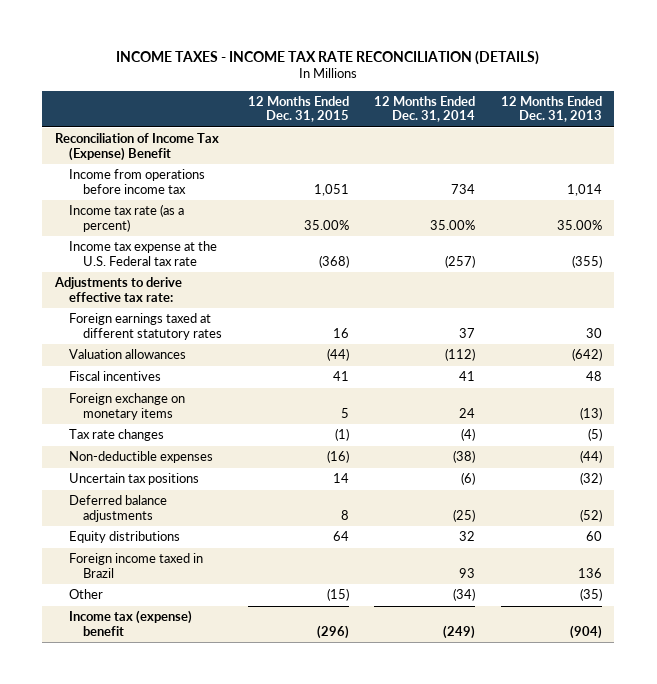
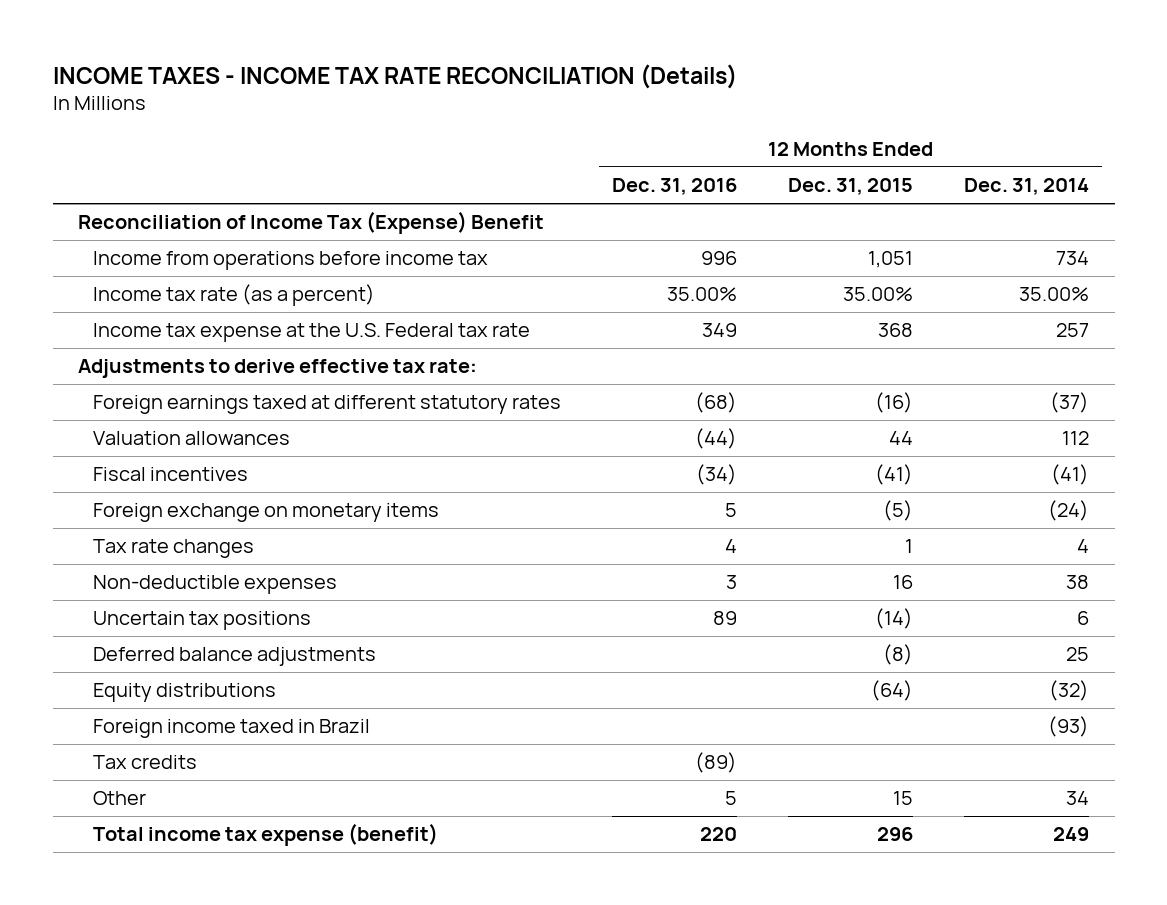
[116,50,540,65] INCOME TAXES - INCOME TAX RATE RECONCILIATION (DETAILS) -> [52,63,737,89] INCOME TAXES - INCOME TAX RATE RECONCILIATION (Details)
[500,95,602,123] 12 Months Ended Dec. 31, 2013 -> none
none -> [612,178,738,196] Dec. 31, 2016
[318,254,349,268] (368) -> [878,323,914,338] 368
[445,254,476,268] (257) -> [1056,323,1090,338] 257
[332,327,349,338] 16 -> [875,392,914,414] (16)
[459,327,476,338] 37 -> [1050,392,1090,414] (37)
[326,348,349,362] (44) -> [889,431,914,446] 44
[445,348,476,362] (112) -> [1062,431,1090,446] 112
[332,371,349,382] 41 -> [875,464,914,486] (41)
[459,371,476,382] 41 -> [1051,464,1090,486] (41)
[340,407,349,418] 5 -> [883,500,914,522] (5)
[459,407,476,418] 24 -> [1048,500,1090,522] (24)
[334,428,349,442] (1) -> [905,539,914,554] 1
[461,428,476,442] (4) -> [1077,539,1090,554] 4
[326,450,349,464] (16) -> [893,575,914,590] 16
[453,450,476,464] (38) -> [1066,575,1090,590] 38
[332,473,349,484] 14 -> [875,608,914,630] (14)
[461,472,476,486] (6) -> [1077,611,1090,626] 6
[340,509,349,520] 8 -> [883,644,914,666] (8)
[453,508,476,522] (25) -> [1066,647,1090,662] 25
[332,531,349,542] 64 -> [871,680,914,702] (64)
[459,531,476,542] 32 -> [1049,680,1090,702] (32)
[459,567,476,578] 93 -> [1048,716,1090,738] (93)
none -> [93,755,198,770] Tax credits
[326,588,349,602] (15) -> [893,791,914,806] 15
[453,588,476,602] (34) -> [1066,791,1090,806] 34
[69,610,193,636] Income tax (expense) benefit -> [93,823,439,847] Total income tax expense (benefit)
[316,624,349,639] (296) -> [877,827,914,842] 296
[443,624,476,639] (249) -> [1053,827,1090,842] 249

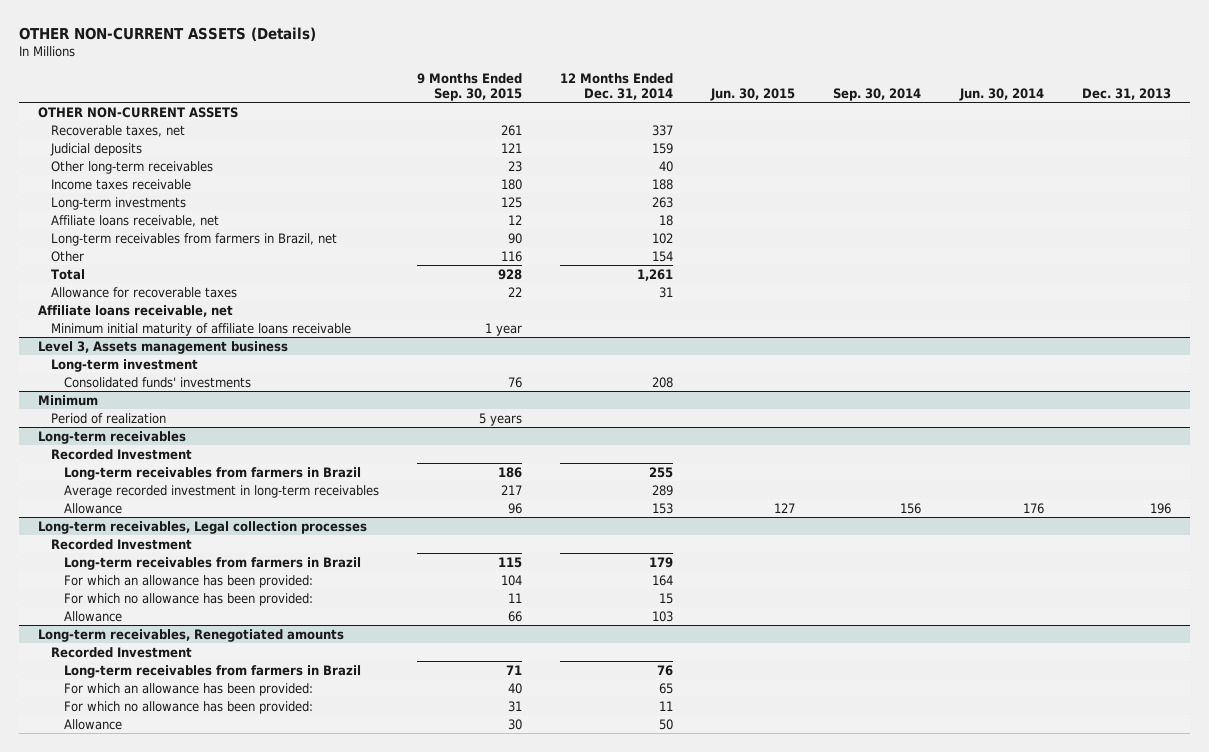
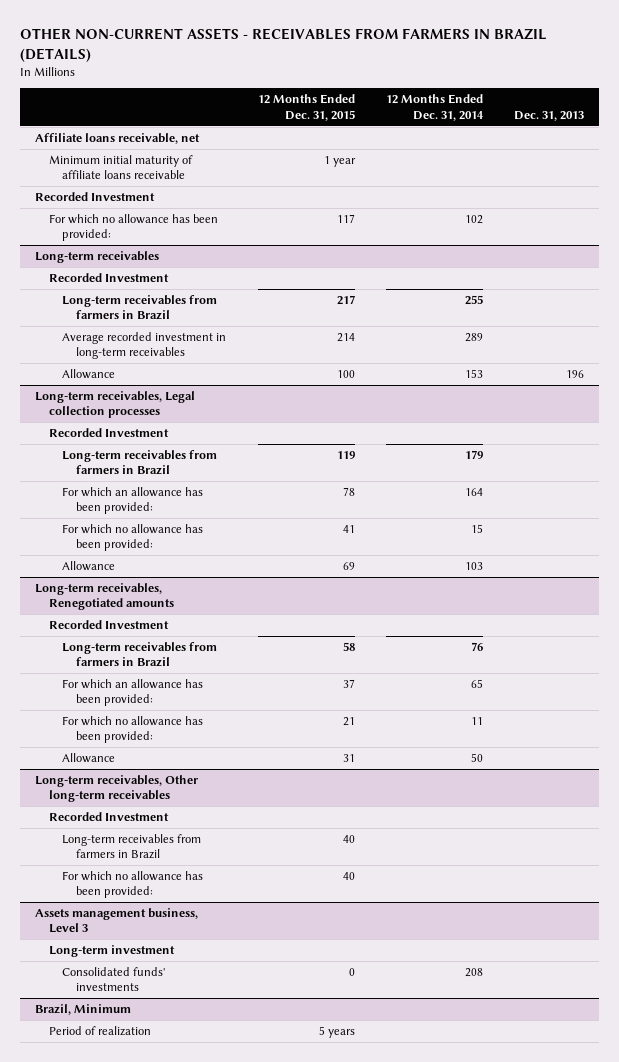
[19,26,317,41] OTHER NON-CURRENT ASSETS (Details) -> [19,28,547,62] OTHER NON-CURRENT ASSETS - RECEIVABLES FROM FARMERS IN BRAZIL (DETAILS)
[417,72,523,101] 9 Months Ended Sep. 30, 2015 -> none
[710,87,796,101] Jun. 30, 2015 -> none
[833,87,922,101] Sep. 30, 2014 -> none
[958,87,1044,101] Jun. 30, 2014 -> none
none -> [257,94,355,121] 12 Months Ended Dec. 31, 2015
[38,106,239,118] OTHER NON-CURRENT ASSETS -> none
[51,124,186,137] Recoverable taxes, net -> none
[50,142,143,156] Judicial deposits -> none
[51,160,214,174] Other long-term receivables -> none
[51,178,192,190] Income taxes receivable -> none
[51,196,187,210] Long-term investments -> none
[51,214,220,227] Affiliate loans receivable, net -> none
[51,232,338,246] Long-term receivables from farmers in Brazil, net -> none
[51,250,85,262] Other -> none
[51,268,86,280] Total -> none
[51,286,238,298] Allowance for recoverable taxes -> none
[38,340,289,354] Level 3, Assets management business -> none
[51,358,199,372] Long-term investment -> none
[64,376,252,388] Consolidated funds' investments -> none
[38,394,99,406] Minimum -> none
[51,412,167,424] Period of realization -> none
none -> [35,192,156,202] Recorded Investment
none -> [48,214,218,242] For which no allowance has been provided:
none -> [35,775,199,803] Long-term receivables, Other long-term receivables
none -> [48,812,169,822] Recorded Investment
none -> [62,834,202,860] Long-term receivables from farmers in Brazil
none -> [62,871,204,899] For which no allowance has been provided:
none -> [35,908,199,934] Assets management business, Level 3
none -> [48,945,175,958] Long-term investment
none -> [62,967,166,992] Consolidated funds' investments
none -> [35,1004,132,1016] Brazil, Minimum
none -> [48,1026,151,1037] Period of realization

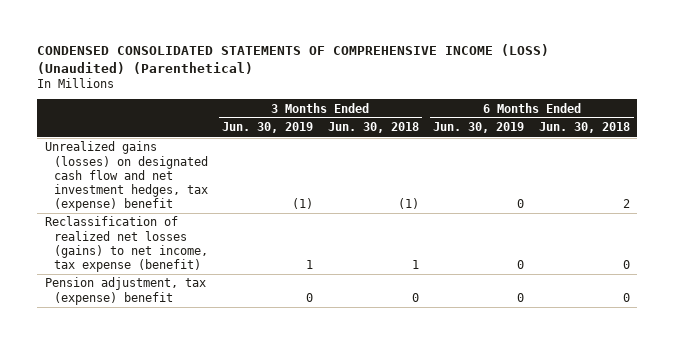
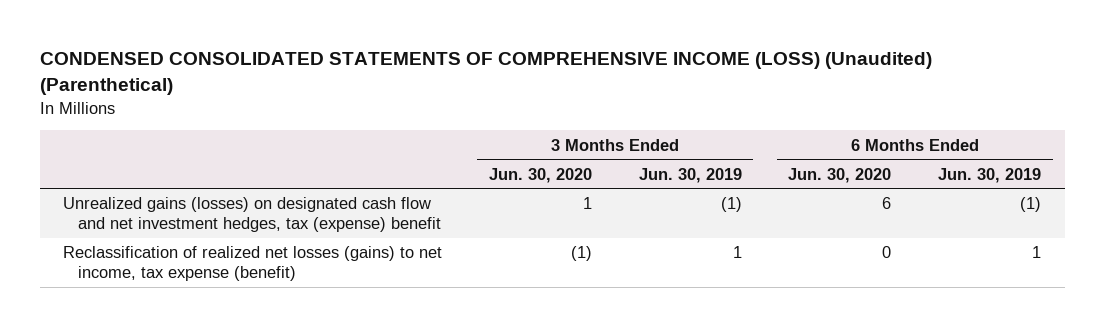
[327,122,419,134] Jun. 30, 2018 -> none
[538,122,630,134] Jun. 30, 2018 -> none
none -> [488,167,592,183] Jun. 30, 2020
none -> [788,167,892,183] Jun. 30, 2020
[44,277,206,305] Pension adjustment, tax (expense) benefit -> none
[517,198,525,208] 0 -> [1020,197,1042,213] (1)
[517,259,525,269] 0 -> [1032,246,1042,259] 1

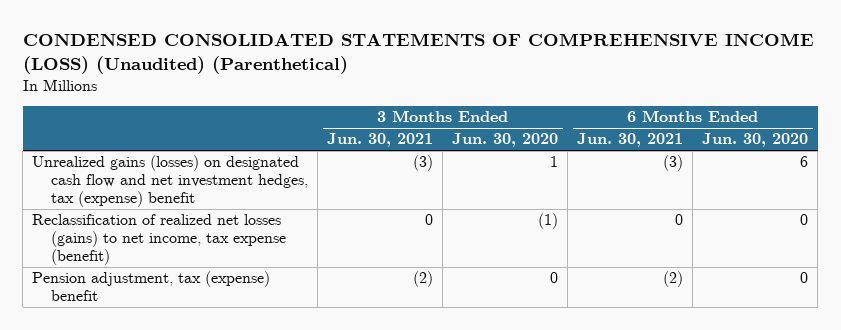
[638,167,742,183] Jun. 30, 2019 -> none
[938,167,1042,183] Jun. 30, 2019 -> none
none -> [327,133,434,148] Jun. 30, 2021
none -> [577,133,684,148] Jun. 30, 2021
none -> [32,271,271,302] Pension adjustment, tax (expense) benefit

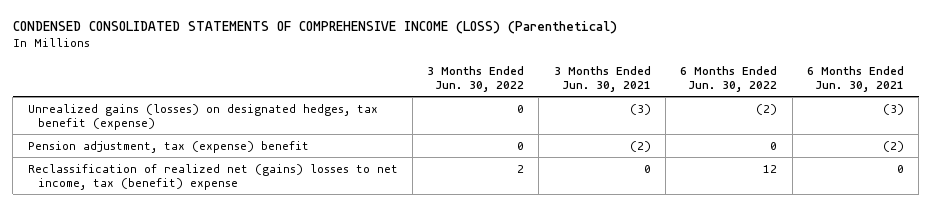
[22,33,814,75] CONDENSED CONSOLIDATED STATEMENTS OF COMPREHENSIVE INCOME (LOSS) (Unaudited) (Parenthetical) -> [12,21,617,35] CONDENSED CONSOLIDATED STATEMENTS OF COMPREHENSIVE INCOME (LOSS) (Parenthetical)
[452,133,559,148] Jun. 30, 2020 -> none
[702,133,809,148] Jun. 30, 2020 -> none
none -> [427,65,525,92] 3 Months Ended Jun. 30, 2022
none -> [680,65,778,92] 6 Months Ended Jun. 30, 2022
[32,214,287,265] Reclassification of realized net losses (gains) to net income, tax expense (benefit) -> none
[32,155,309,207] Unrealized gains (losses) on designated cash flow and net investment hedges, tax (expense) benefit -> [27,103,378,130] Unrealized gains (losses) on designated hedges, tax benefit (expense)
none -> [27,163,398,190] Reclassification of realized net (gains) losses to net income, tax (benefit) expense

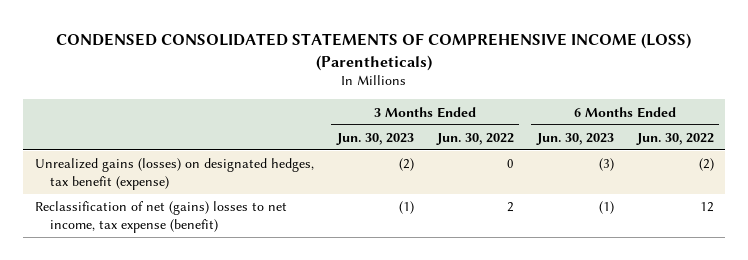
[12,21,617,35] CONDENSED CONSOLIDATED STATEMENTS OF COMPREHENSIVE INCOME (LOSS) (Parenthetical) -> [56,32,692,71] CONDENSED CONSOLIDATED STATEMENTS OF COMPREHENSIVE INCOME (LOSS) (Parentheticals)
[553,65,651,92] 3 Months Ended Jun. 30, 2021 -> none
[806,65,904,92] 6 Months Ended Jun. 30, 2021 -> none
none -> [335,132,414,145] Jun. 30, 2023
none -> [535,132,614,145] Jun. 30, 2023
[27,140,309,153] Pension adjustment, tax (expense) benefit -> none
[27,163,398,190] Reclassification of realized net (gains) losses to net income, tax (benefit) expense -> [34,201,287,233] Reclassification of net (gains) losses to net income, tax expense (benefit)

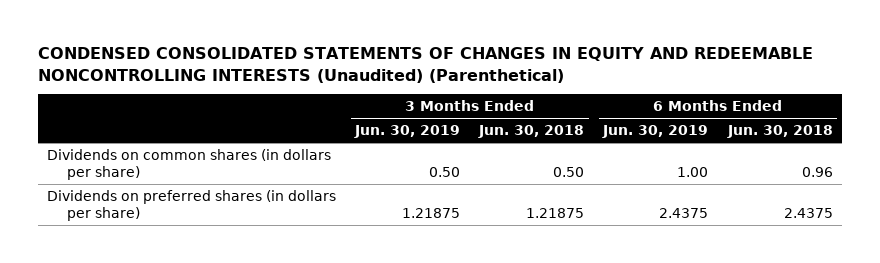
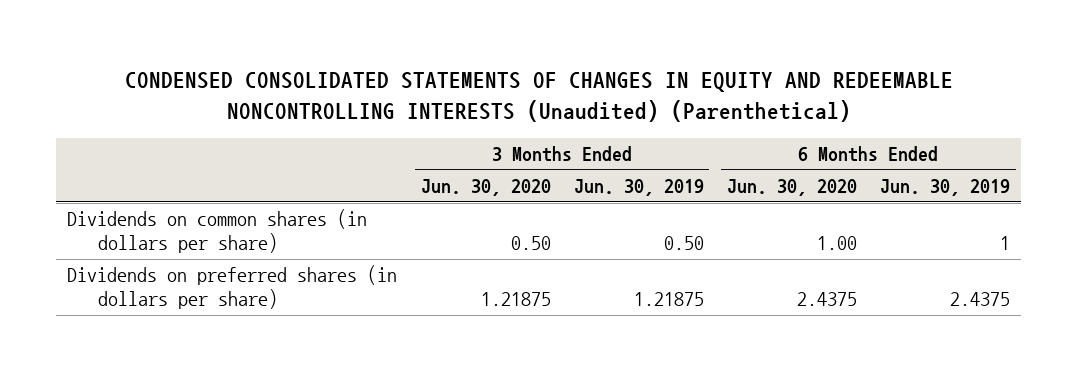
[478,125,585,139] Jun. 30, 2018 -> none
[726,125,833,139] Jun. 30, 2018 -> none
none -> [420,179,551,197] Jun. 30, 2020
none -> [726,179,857,197] Jun. 30, 2020
[677,167,709,178] 1.00 -> [999,236,1010,251] 1

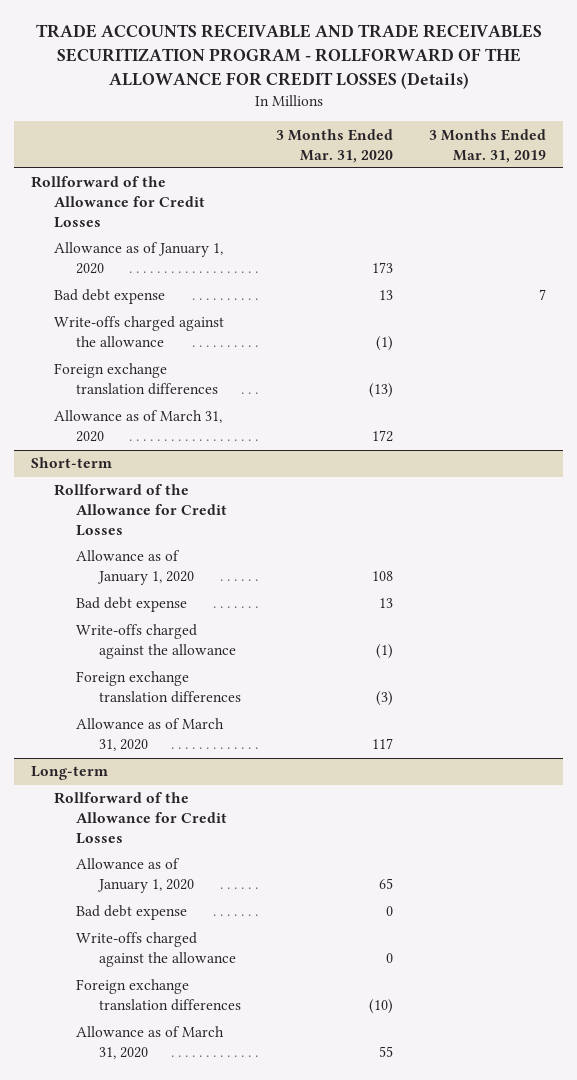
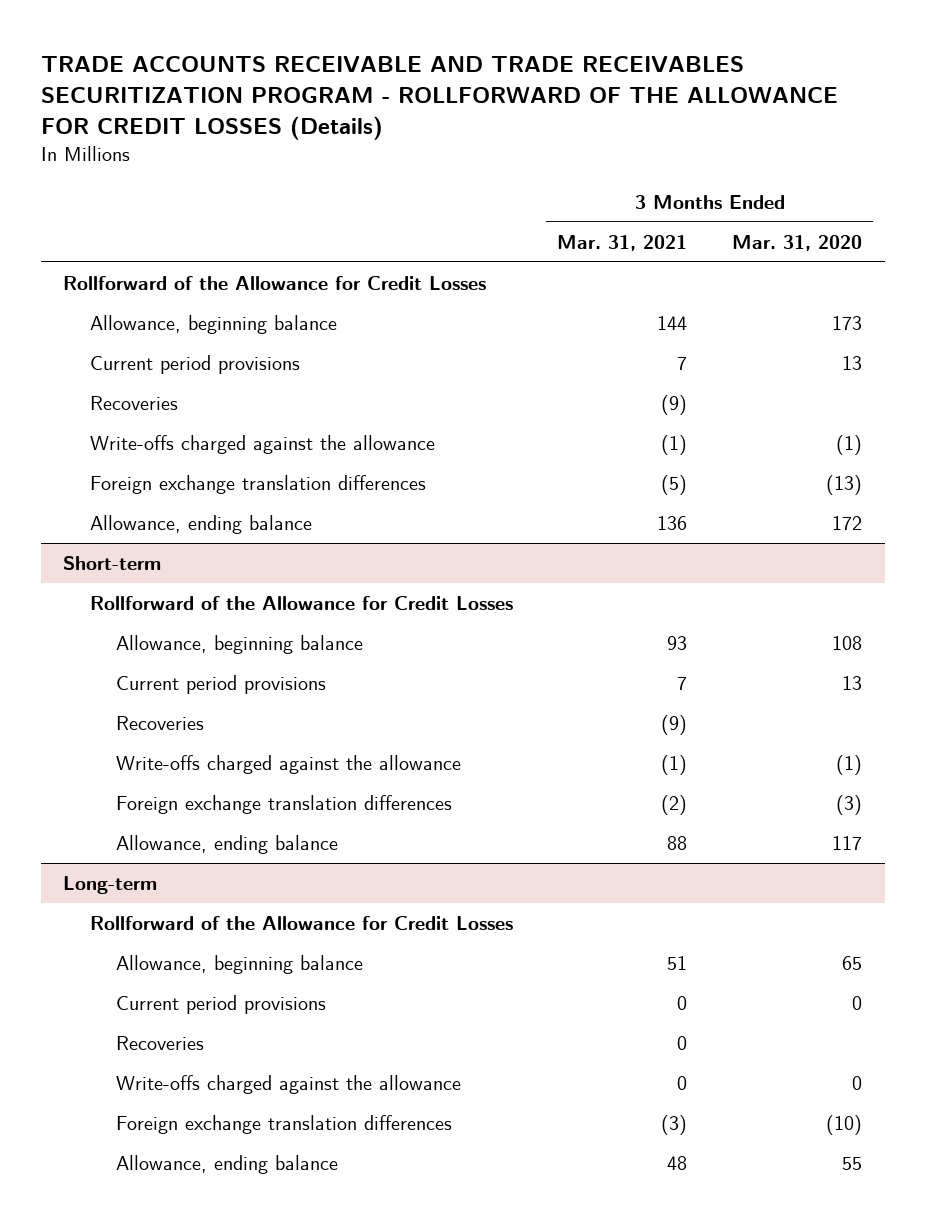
[428,128,546,163] 3 Months Ended Mar. 31, 2019 -> none
none -> [557,234,688,251] Mar. 31, 2021
[53,242,223,275] Allowance as of January 1, 2020 -> [89,315,337,335] Allowance, beginning balance
[53,289,165,305] Bad debt expense -> [89,355,300,375] Current period provisions
none -> [89,396,178,411] Recoveries
[53,410,222,443] Allowance as of March 31, 2020 -> [89,515,312,535] Allowance, ending balance
[76,550,194,586] Allowance as of January 1, 2020 -> [116,635,364,655] Allowance, beginning balance
[76,597,188,613] Bad debt expense -> [116,675,327,695] Current period provisions
none -> [116,716,205,731] Recoveries
[76,718,225,752] Allowance as of March 31, 2020 -> [116,835,339,855] Allowance, ending balance
[76,858,194,894] Allowance as of January 1, 2020 -> [116,955,364,975] Allowance, beginning balance
[76,905,188,921] Bad debt expense -> [116,995,327,1015] Current period provisions
none -> [116,1036,205,1051] Recoveries
[76,1026,225,1060] Allowance as of March 31, 2020 -> [116,1155,339,1175] Allowance, ending balance

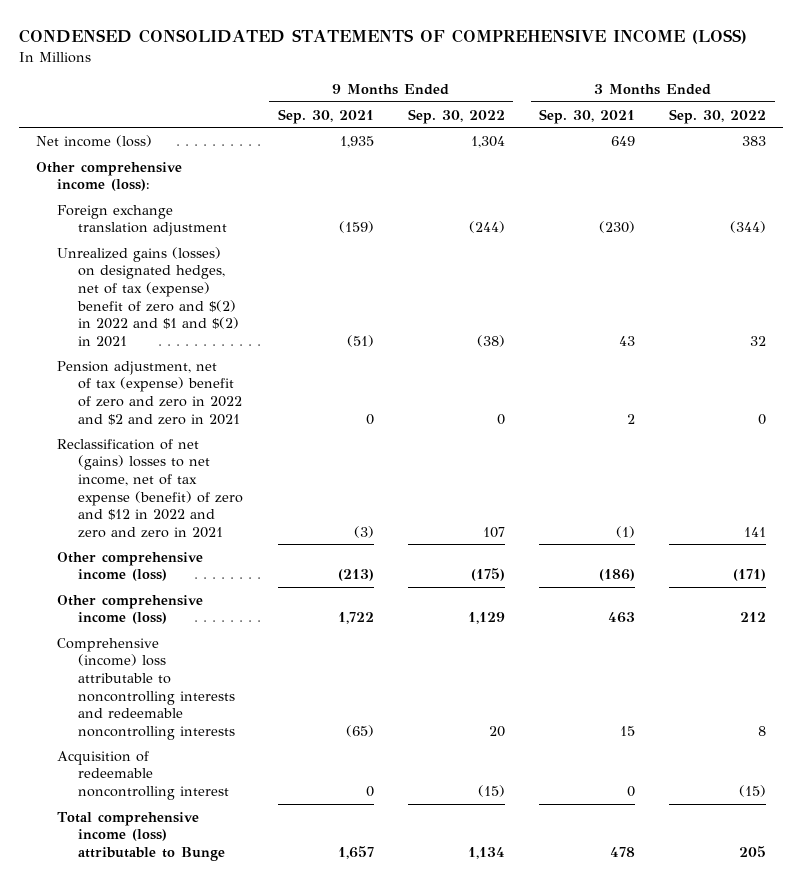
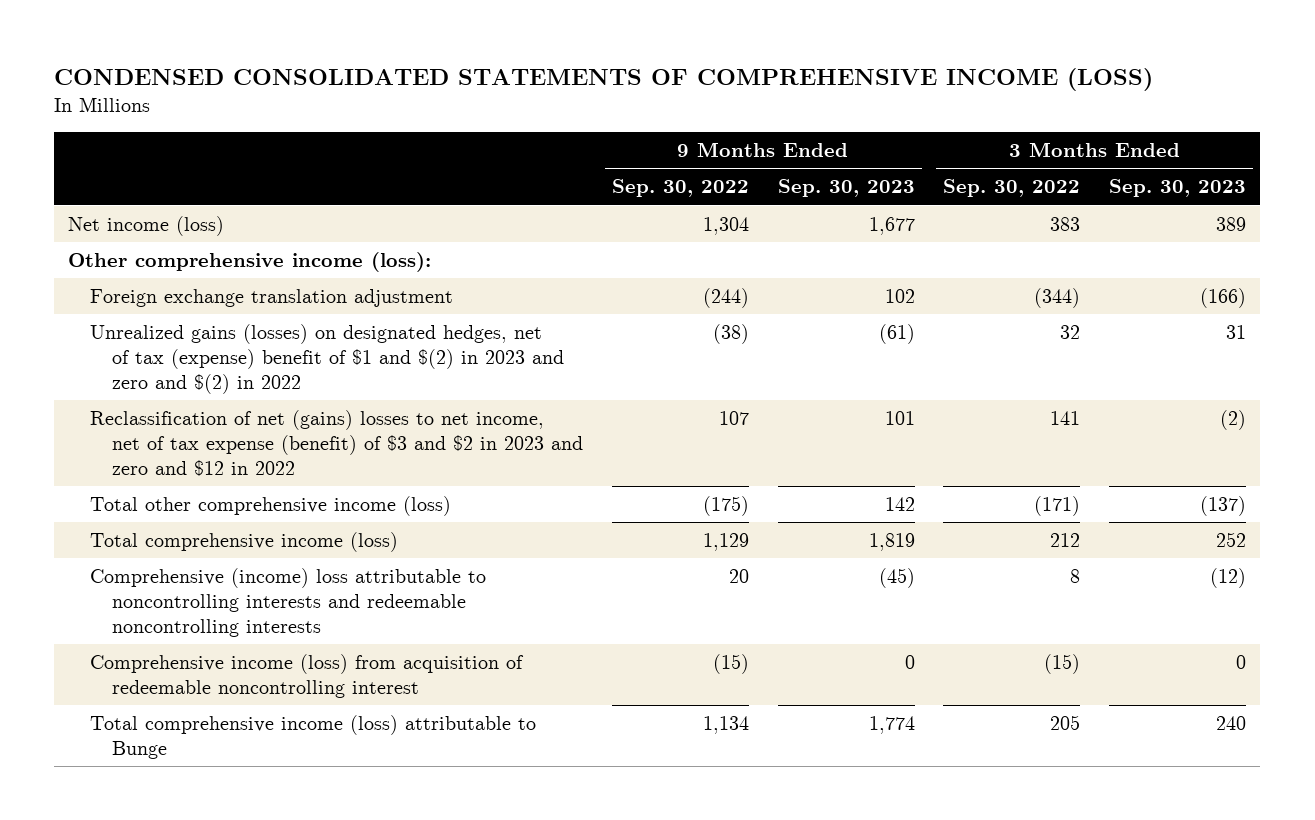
[277,108,374,124] Sep. 30, 2021 -> none
[539,108,636,124] Sep. 30, 2021 -> none
none -> [777,179,915,198] Sep. 30, 2023
none -> [1109,179,1247,198] Sep. 30, 2023
[57,360,243,425] Pension adjustment, net of tax (expense) benefit of zero and zero in 2022 and $2 and zero in 2021 -> none
[57,246,240,347] Unrealized gains (losses) on designated hedges, net of tax (expense) benefit of zero and $(2) in 2022 and $1 and $(2) in 2021 -> [90,323,565,395] Unrealized gains (losses) on designated hedges, net of tax (expense) benefit of $1 and $(2) in 2023 and zero and $(2) in 2022
[57,438,244,538] Reclassification of net (gains) losses to net income, net of tax expense (benefit) of zero and $12 in 2022 and zero and zero in 2021 -> [90,409,584,477] Reclassification of net (gains) losses to net income, net of tax expense (benefit) of $3 and $2 in 2023 and zero and $12 in 2022
[57,551,204,582] Other comprehensive income (loss) -> [90,495,452,516] Total other comprehensive income (loss)
[57,594,204,625] Other comprehensive income (loss) -> [90,531,399,552] Total comprehensive income (loss)
[57,750,230,800] Acquisition of redeemable noncontrolling interest -> [90,653,525,699] Comprehensive income (loss) from acquisition of redeemable noncontrolling interest

